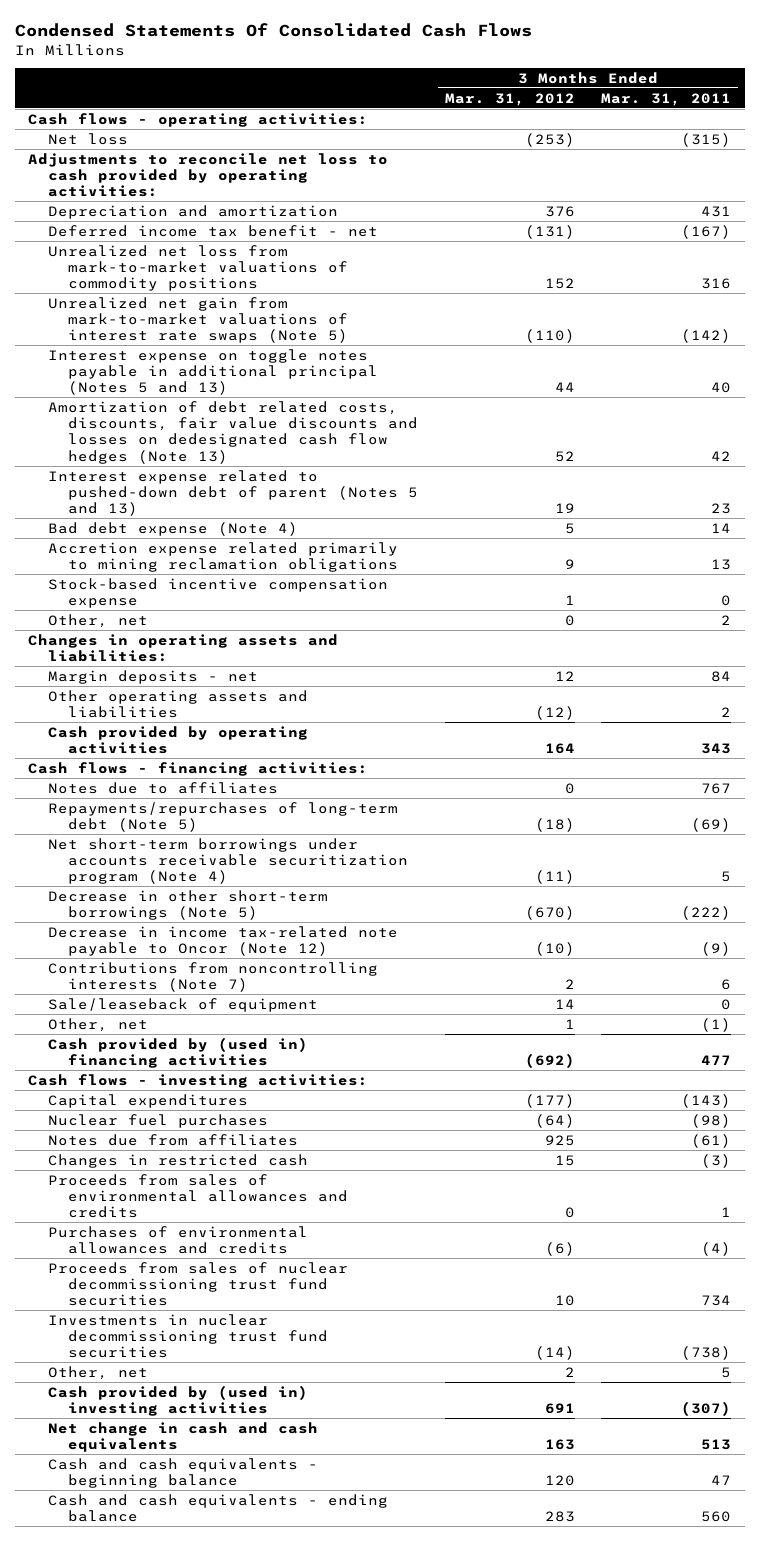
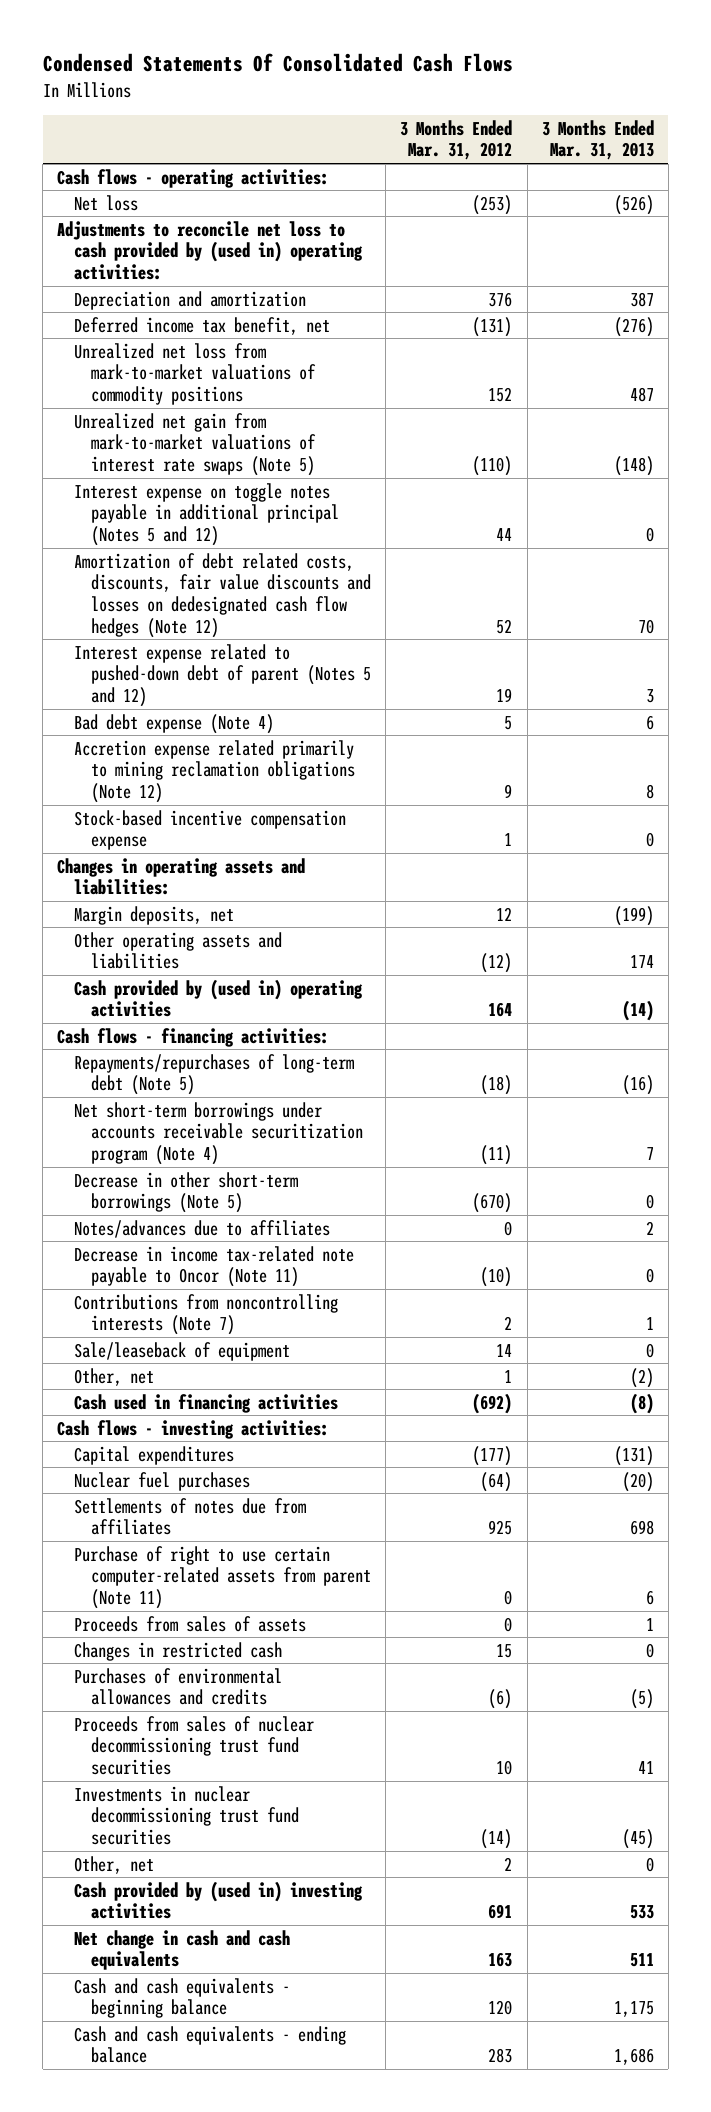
[601,92,732,106] Mar. 31, 2011 -> none
none -> [541,119,654,161] 3 Months Ended Mar. 31, 2013
[28,152,389,198] Adjustments to reconcile net loss to cash provided by operating activities: -> [57,220,364,281] Adjustments to reconcile net loss to cash provided by (used in) operating activities:
[48,224,379,237] Deferred income tax benefit - net -> [74,316,331,335] Deferred income tax benefit, net
[48,348,379,396] Interest expense on toggle notes payable in additional principal (Notes 5 and 13) -> [74,482,339,547] Interest expense on toggle notes payable in additional principal (Notes 5 and 12)
[48,400,419,464] Amortization of debt related costs, discounts, fair value discounts and losses on dedesignated cash flow hedges (Note 13) -> [74,552,371,638] Amortization of debt related costs, discounts, fair value discounts and losses on dedesignated cash flow hedges (Note 12)
[48,469,419,517] Interest expense related to pushed-down debt of parent (Notes 5 and 13) -> [74,643,371,708] Interest expense related to pushed-down debt of parent (Notes 5 and 12)
[48,541,399,572] Accretion expense related primarily to mining reclamation obligations -> [74,739,355,804] Accretion expense related primarily to mining reclamation obligations (Note 12)
[48,613,149,628] Other, net -> none
[48,669,259,684] Margin deposits - net -> [74,905,235,925] Margin deposits, net
[48,725,309,754] Cash provided by operating activities -> [74,978,364,1018] Cash provided by (used in) operating activities
[48,781,279,794] Notes due to affiliates -> none
none -> [74,1219,331,1238] Notes/advances due to affiliates
[48,925,399,956] Decrease in income tax-related note payable to Oncor (Note 12) -> [74,1245,355,1288] Decrease in income tax-related note payable to Oncor (Note 11)
[48,1036,309,1068] Cash provided by (used in) financing activities -> [74,1393,339,1413] Cash used in financing activities
[48,1133,299,1146] Notes due from affiliates -> [74,1497,307,1536] Settlements of notes due from affiliates
none -> [74,1545,371,1610] Purchase of right to use certain computer-related assets from parent (Note 11)
none -> [74,1615,307,1632] Proceeds from sales of assets
[48,1173,349,1219] Proceeds from sales of environmental allowances and credits -> none

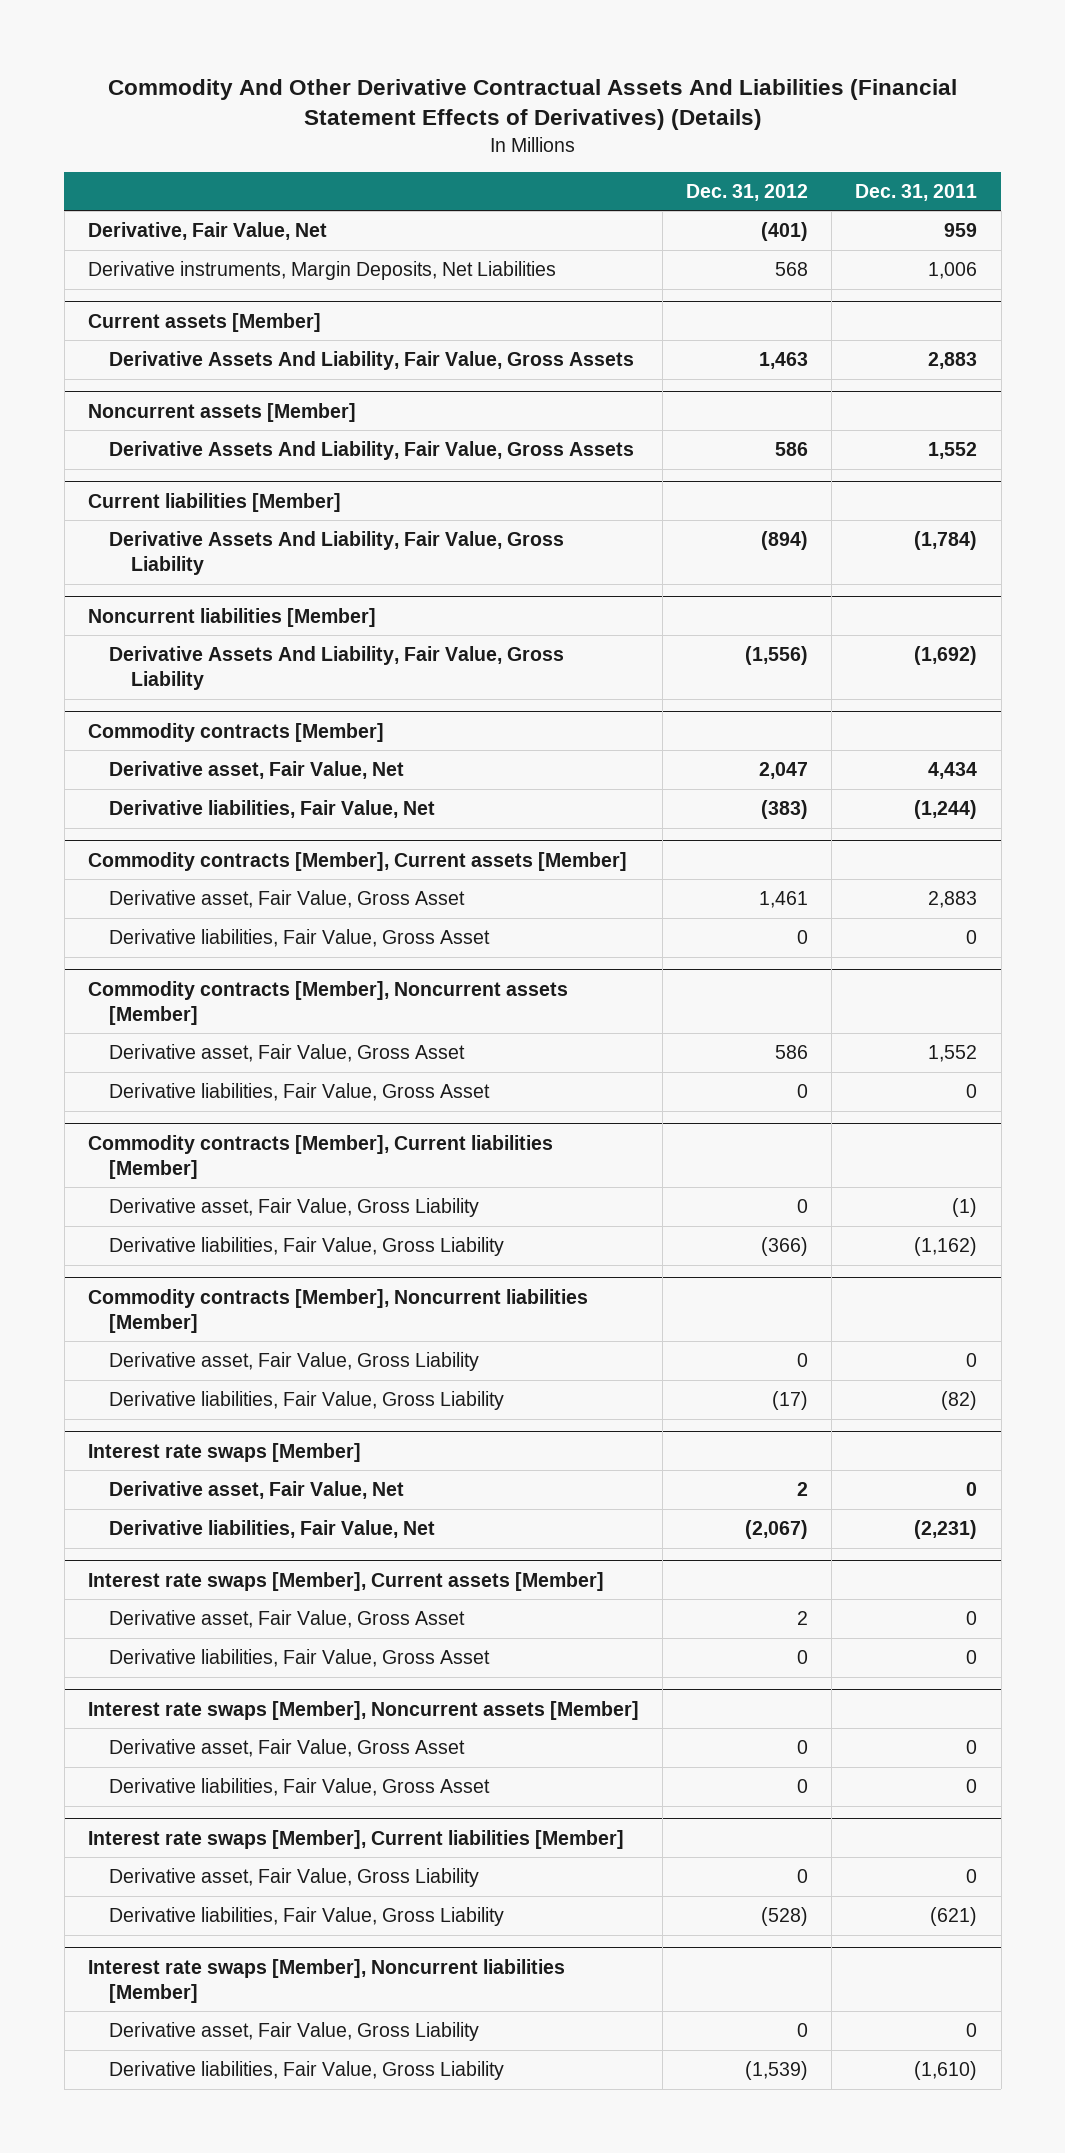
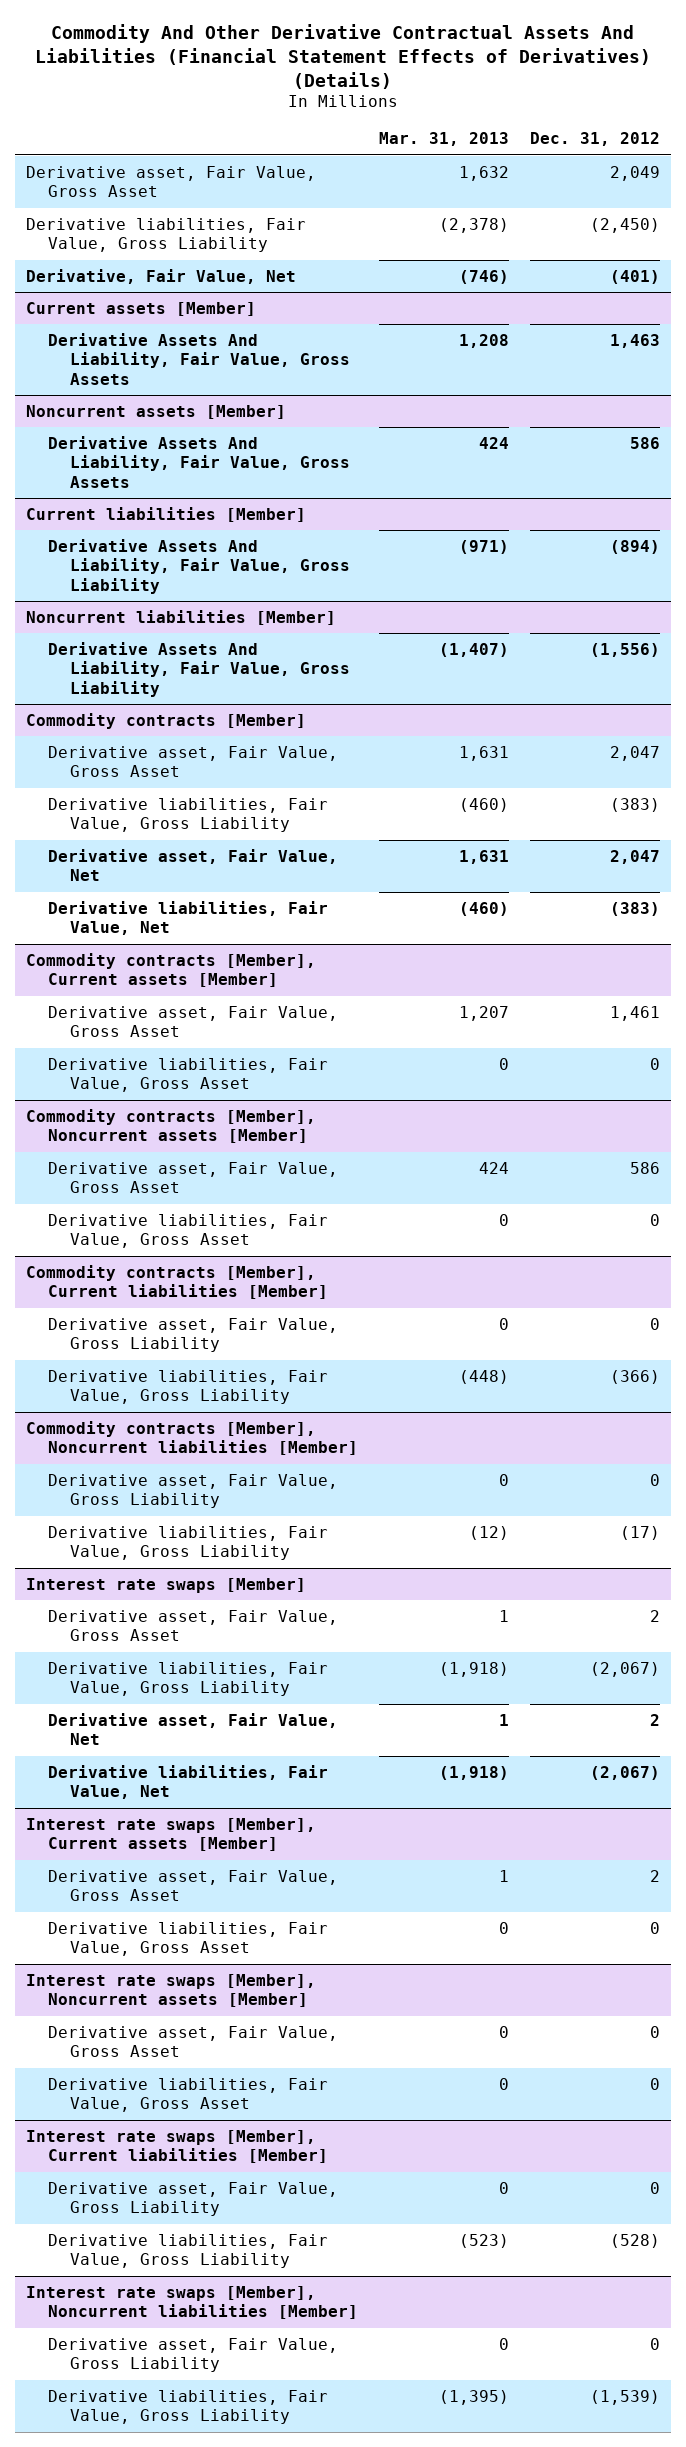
[855,183,978,201] Dec. 31, 2011 -> none
none -> [378,132,509,147] Mar. 31, 2013
none -> [25,165,316,198] Derivative asset, Fair Value, Gross Asset
none -> [25,217,306,253] Derivative liabilities, Fair Value, Gross Liability
[87,261,556,281] Derivative instruments, Margin Deposits, Net Liabilities -> none
none -> [47,745,338,778] Derivative asset, Fair Value, Gross Asset
none -> [47,797,328,833] Derivative liabilities, Fair Value, Gross Liability
none -> [47,1609,338,1642] Derivative asset, Fair Value, Gross Asset
none -> [47,1661,328,1697] Derivative liabilities, Fair Value, Gross Liability

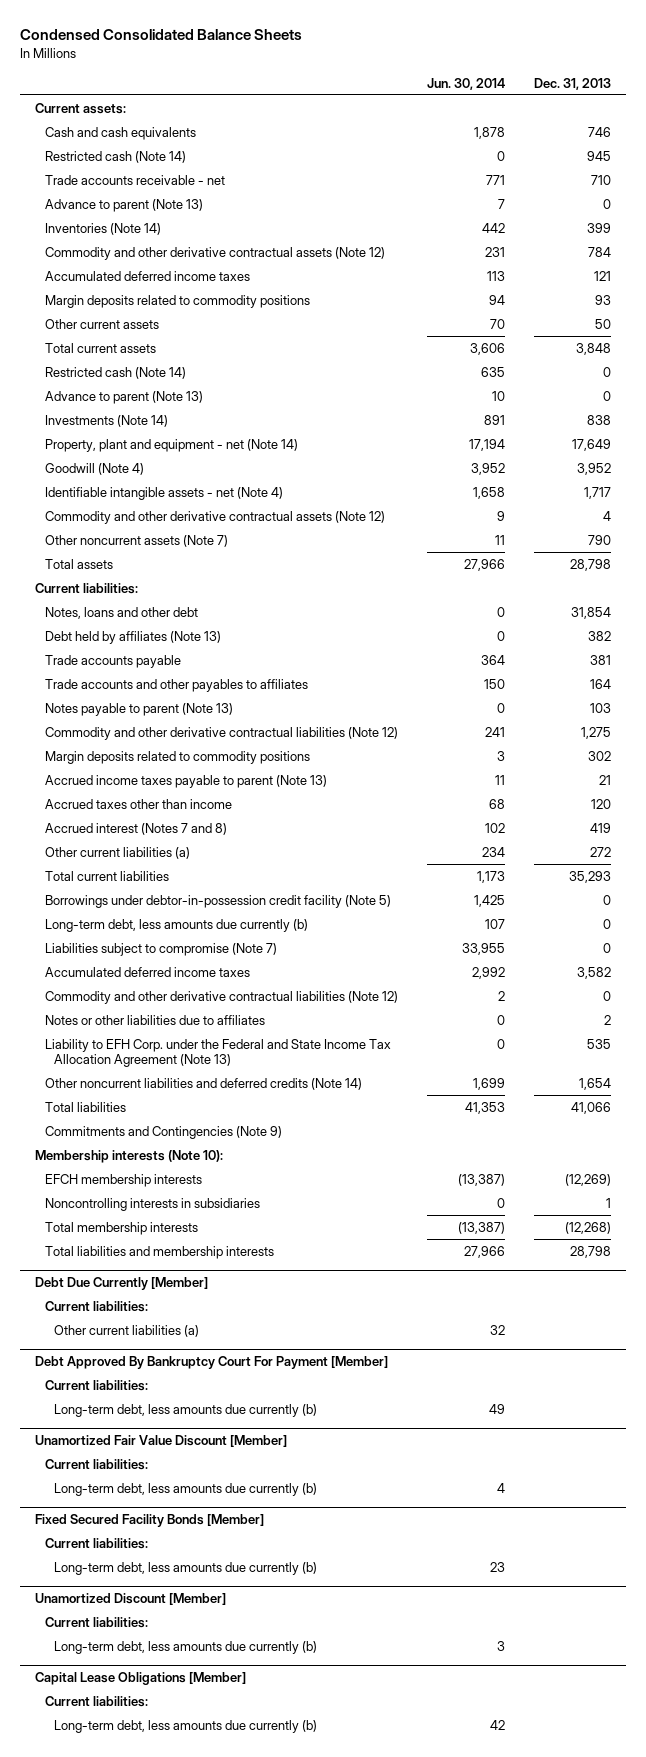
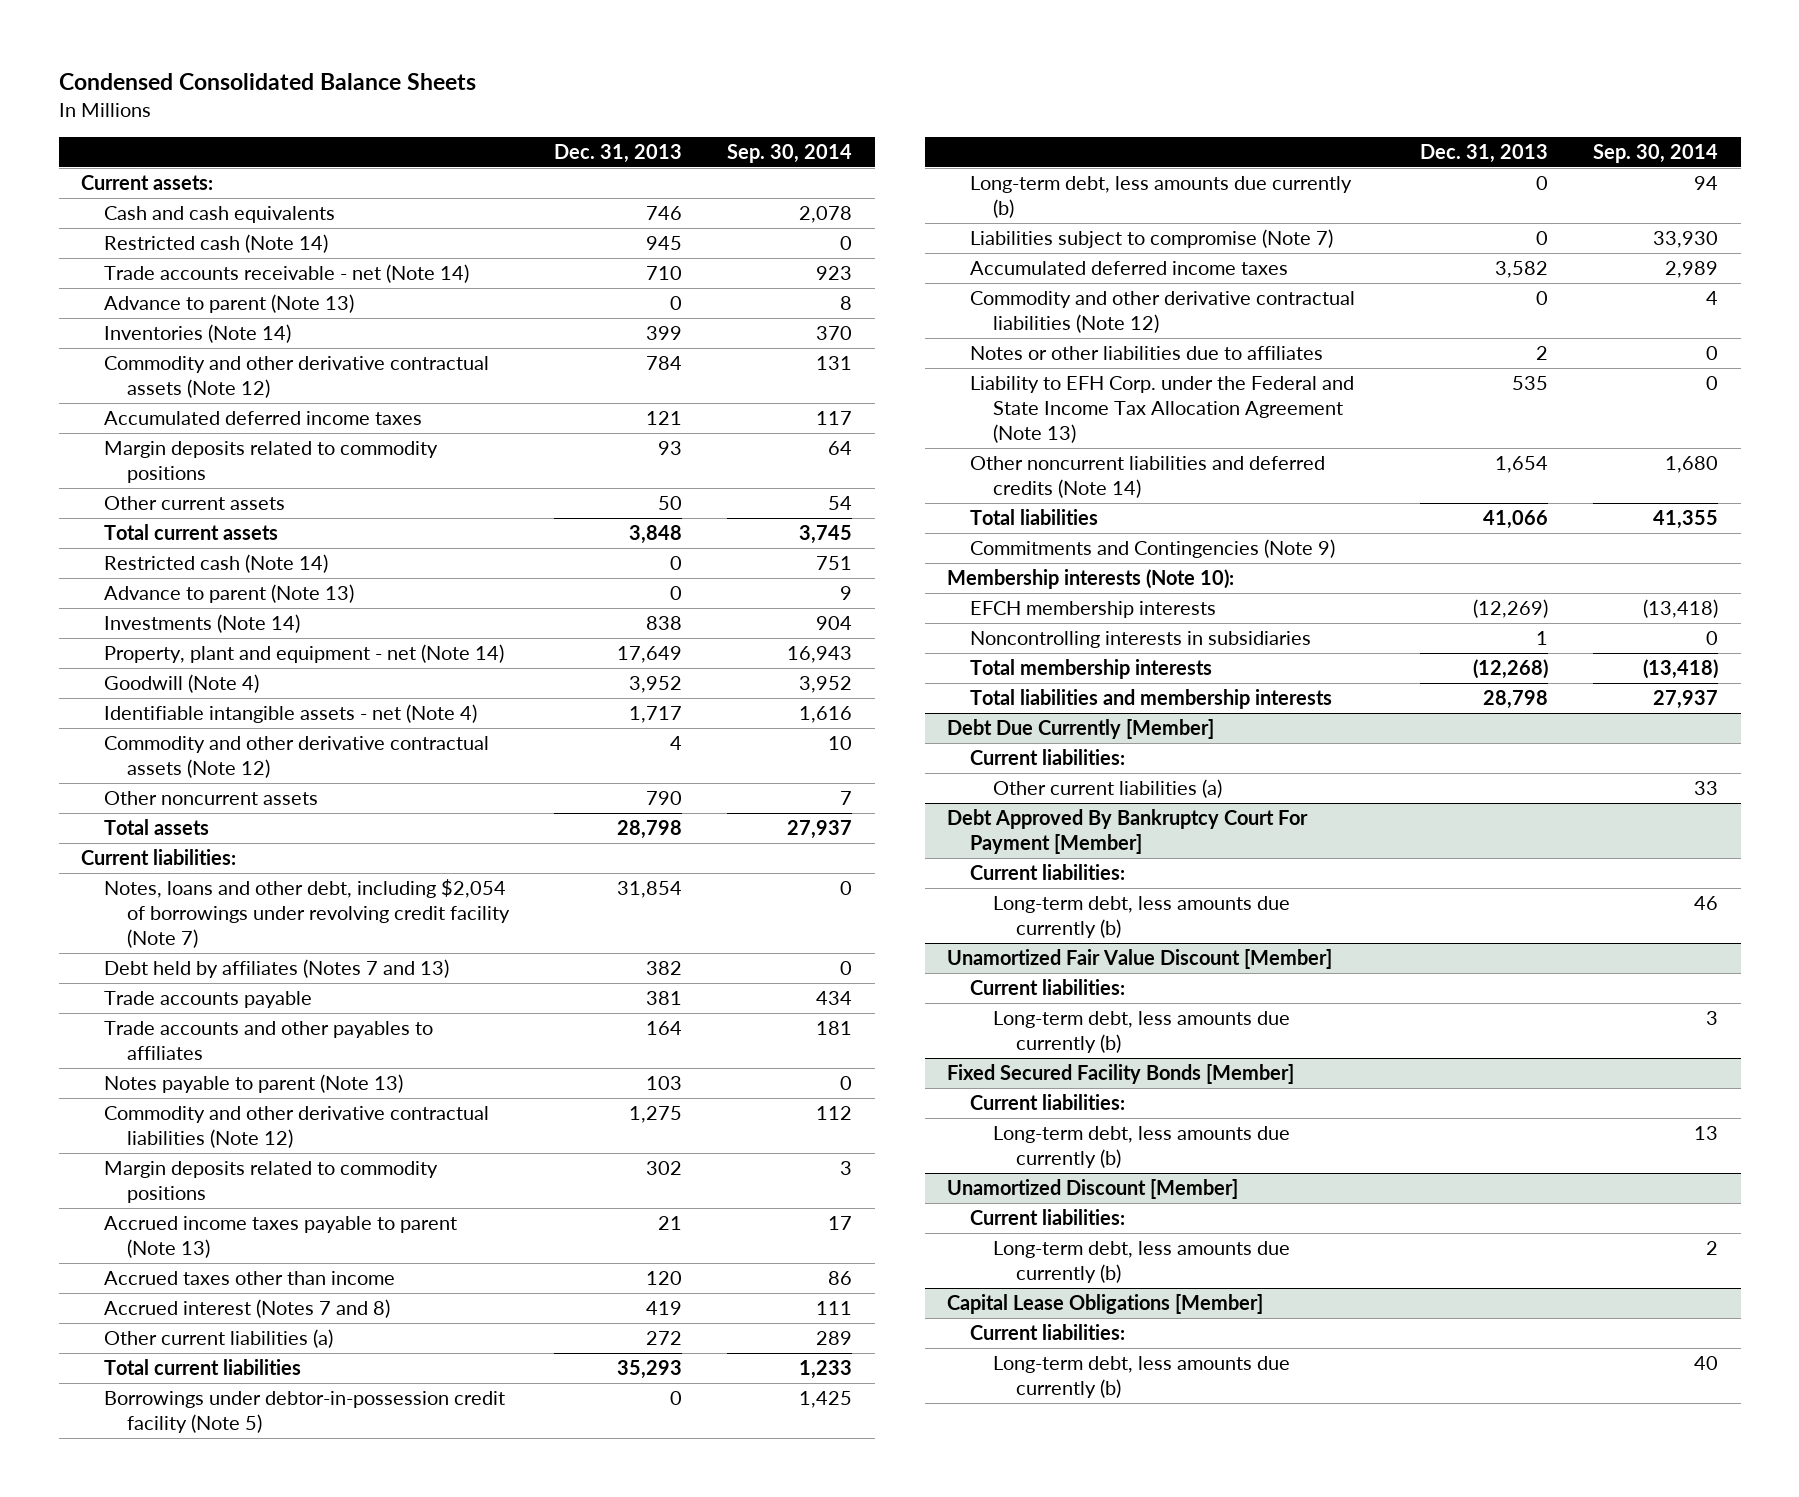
[427,77,506,90] Jun. 30, 2014 -> none
none -> [727,144,853,164] Sep. 30, 2014
[44,174,225,185] Trade accounts receivable - net -> [104,264,470,284] Trade accounts receivable - net (Note 14)
[44,534,228,547] Other noncurrent assets (Note 7) -> [104,791,319,806] Other noncurrent assets
[44,606,198,619] Notes, loans and other debt -> [104,879,511,949] Notes, loans and other debt, including $2,054 of borrowings under revolving credit facility (Note 7)
[44,630,221,644] Debt held by affiliates (Note 13) -> [104,959,450,979] Debt held by affiliates (Notes 7 and 13)

